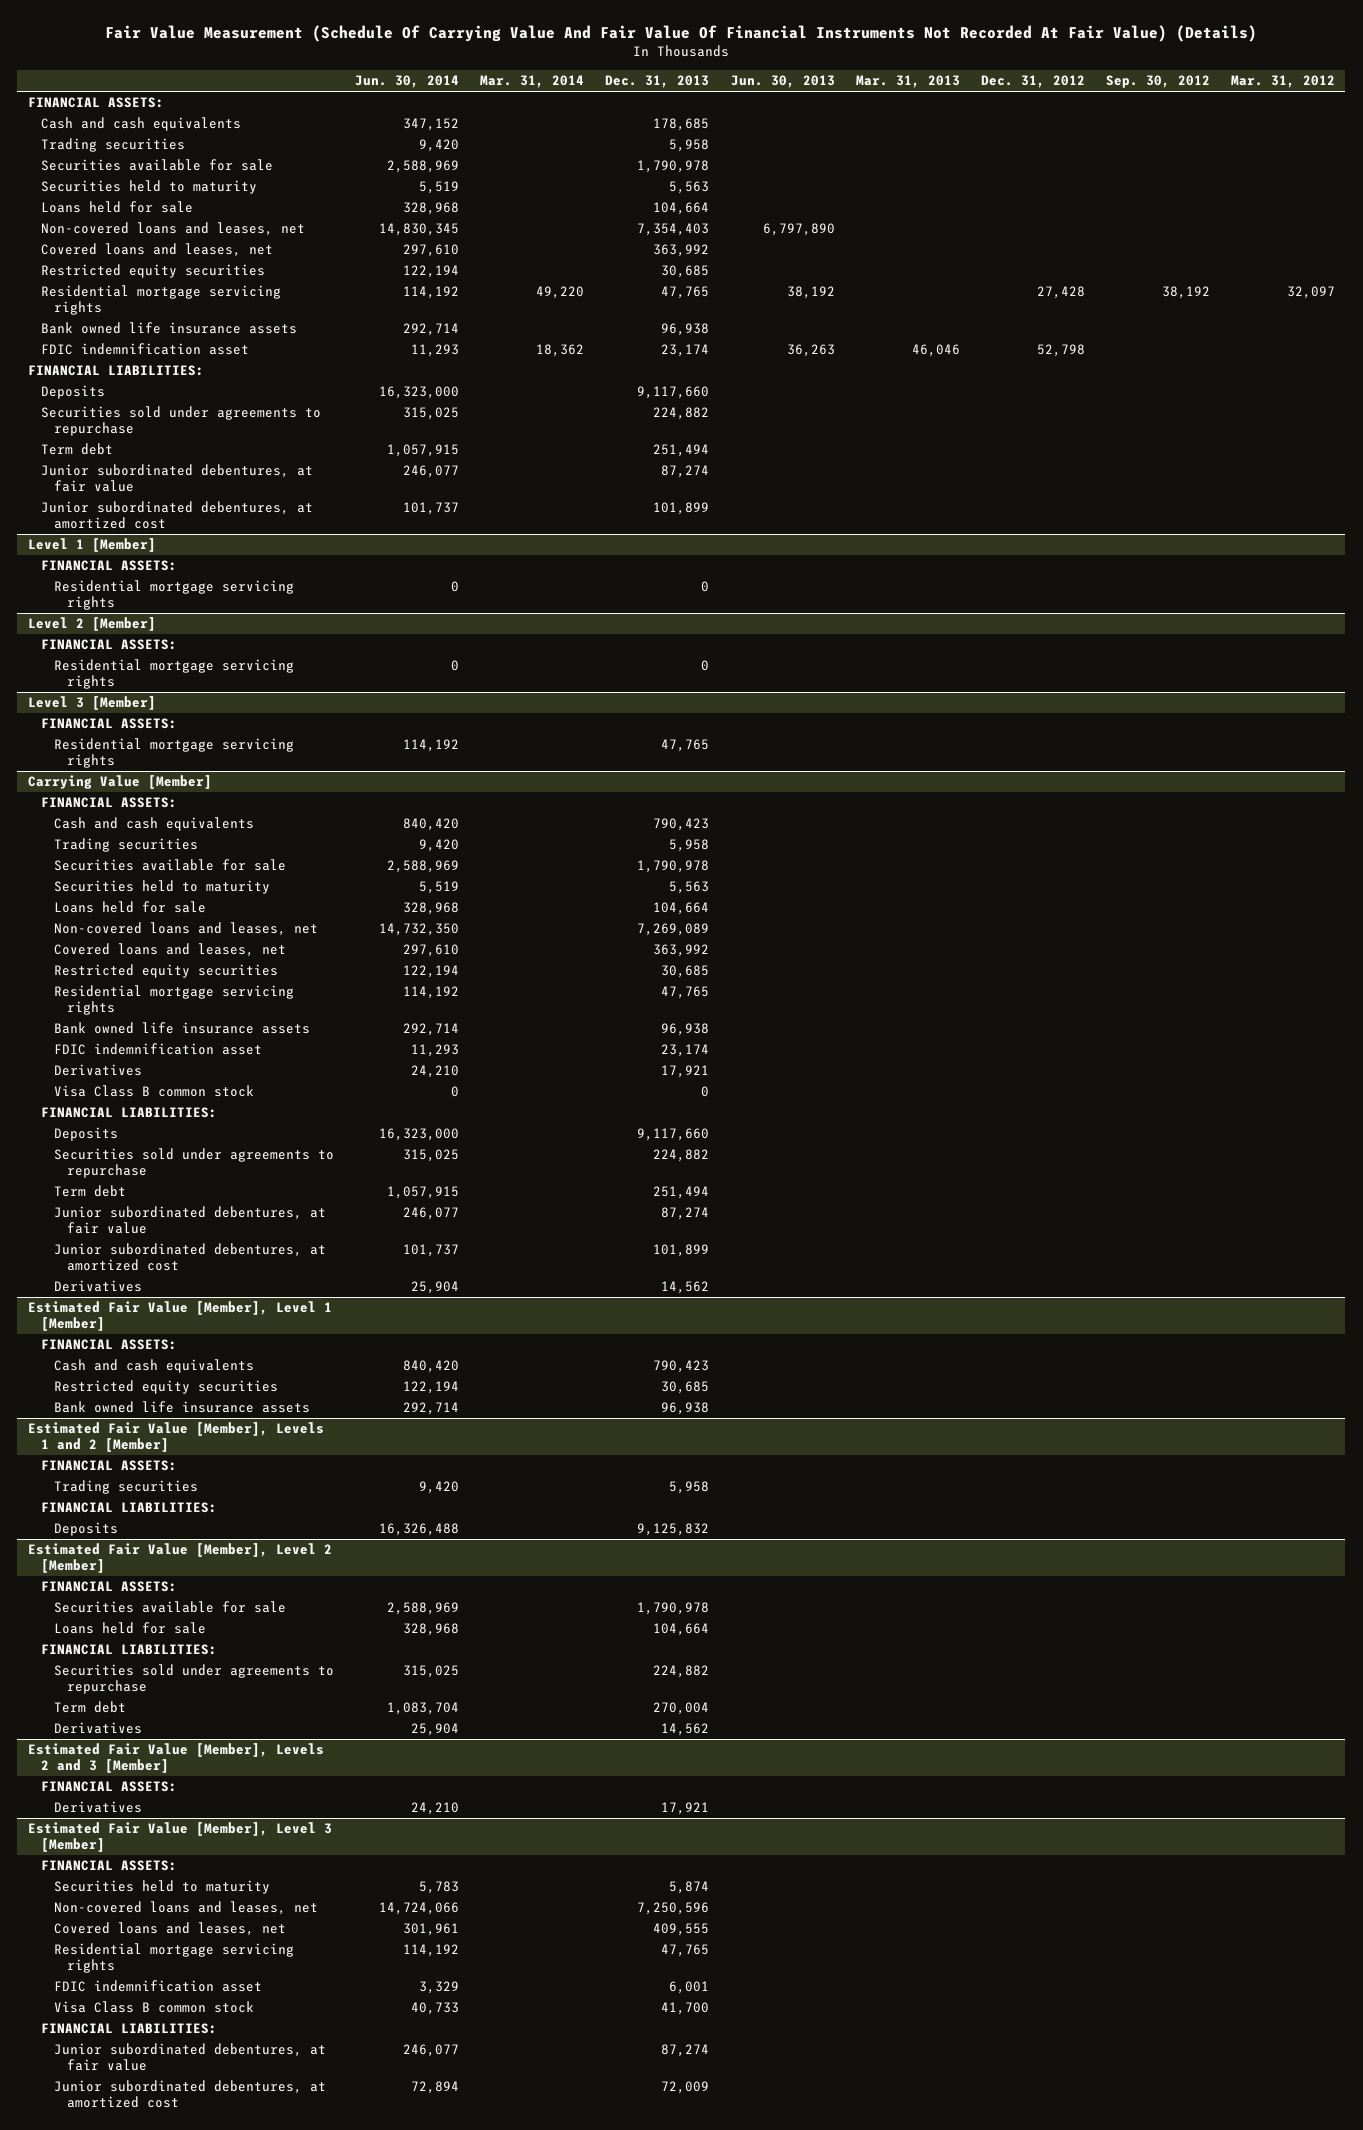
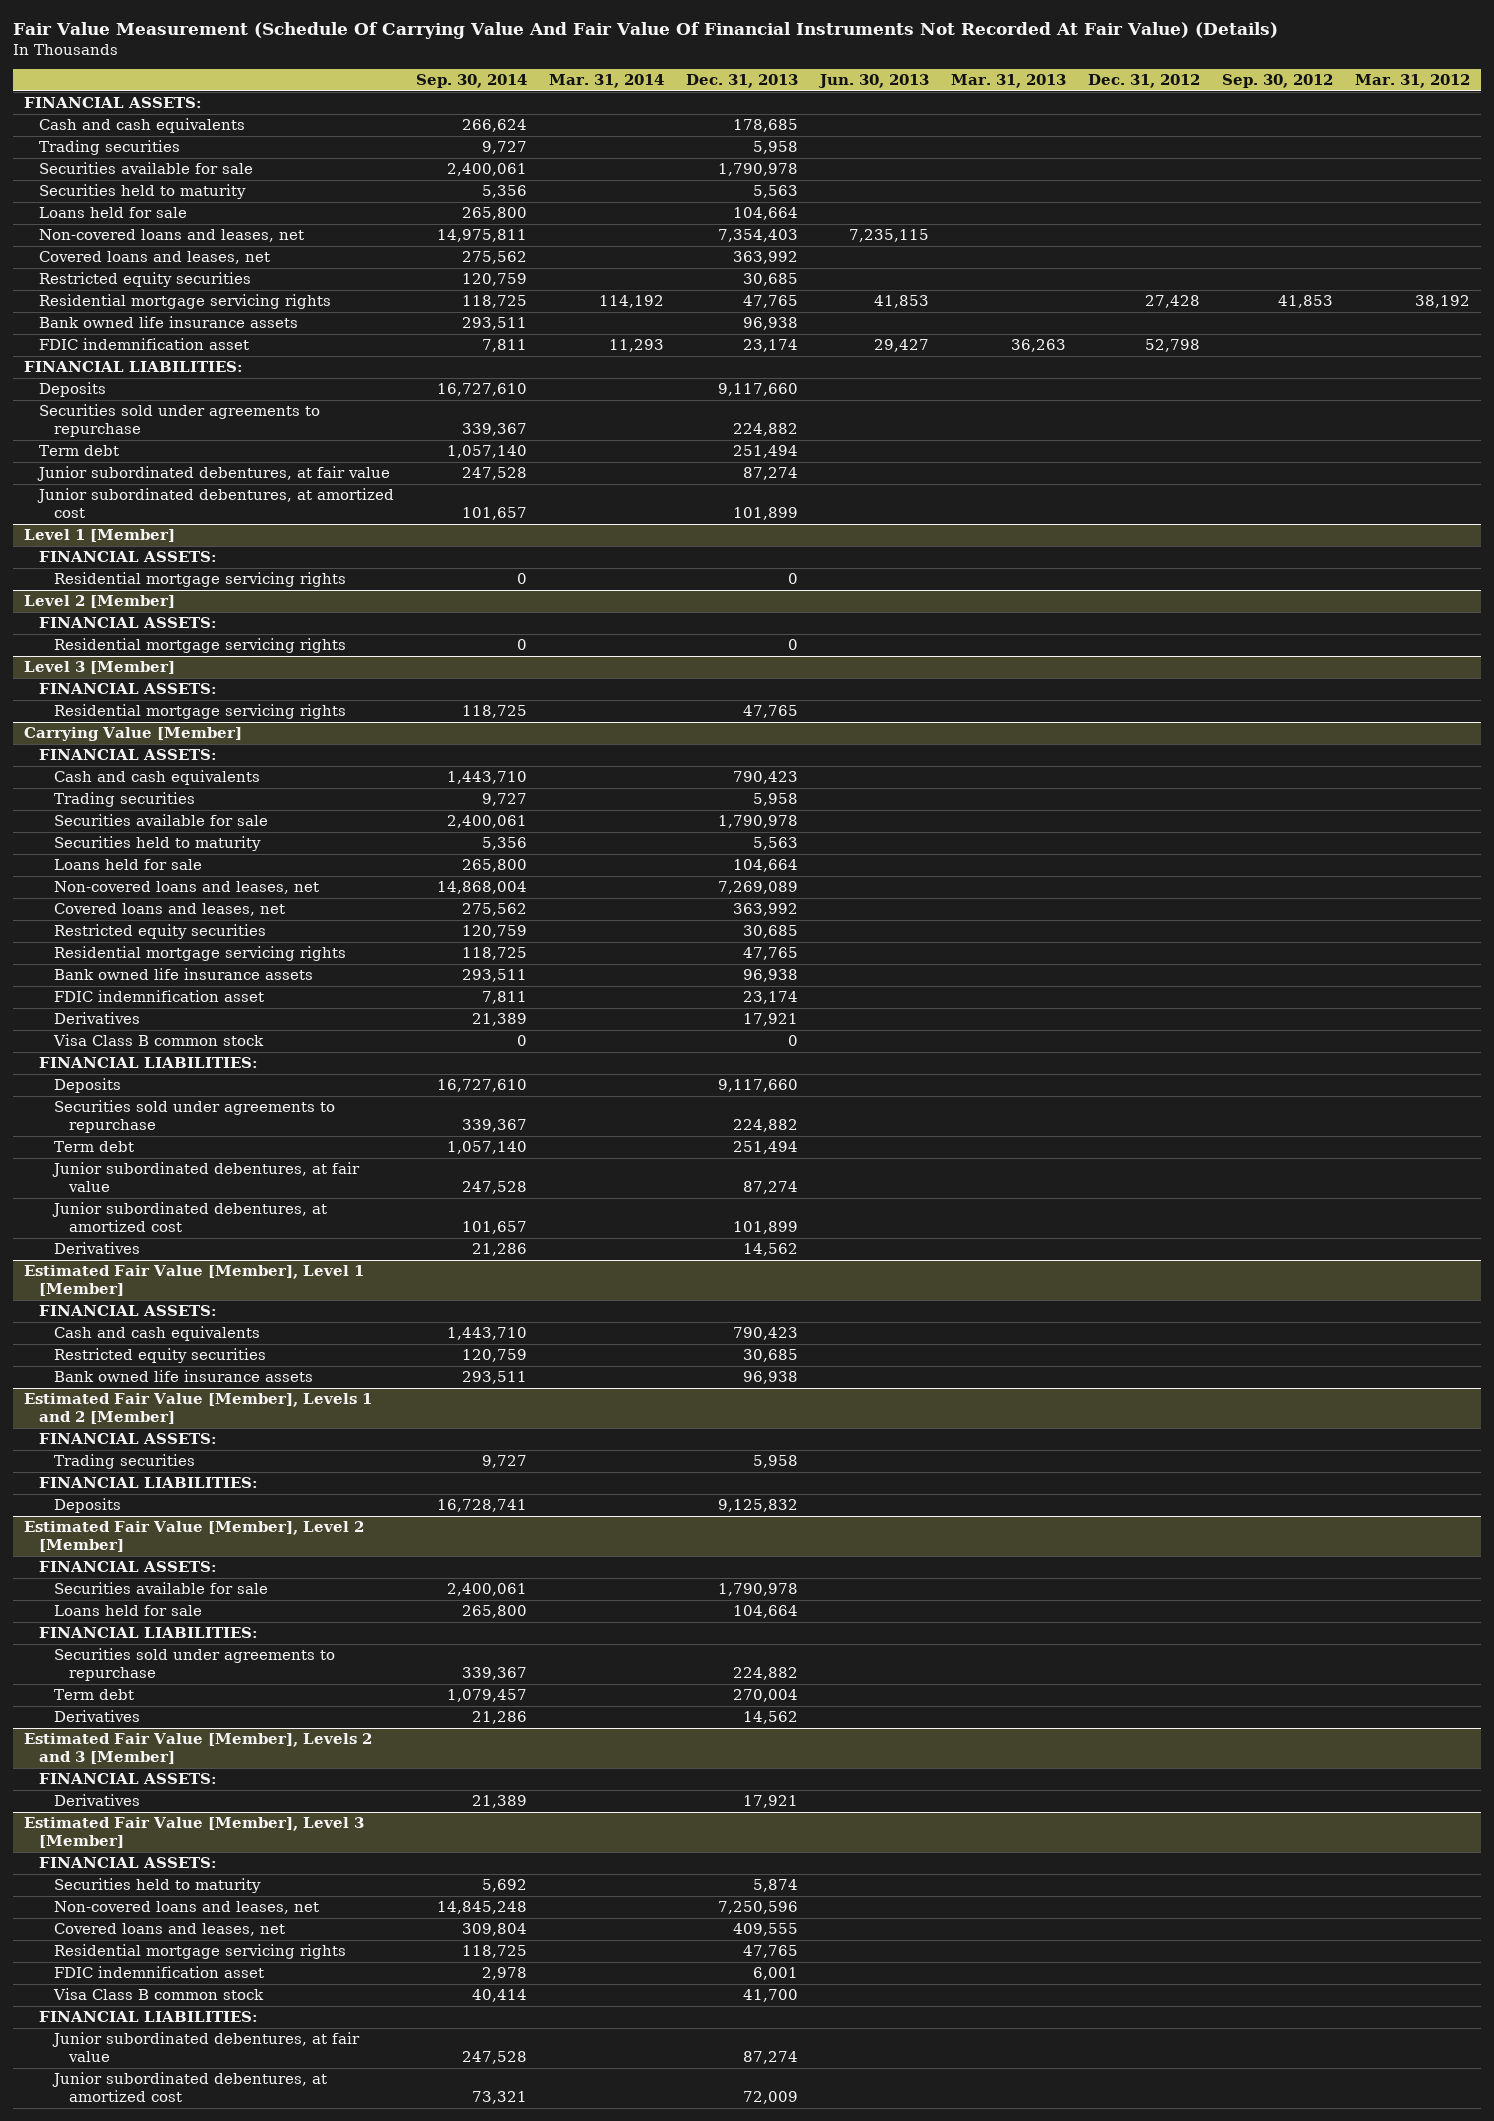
[355,75,460,89] Jun. 30, 2014 -> none
none -> [415,74,527,89] Sep. 30, 2014
[762,223,835,237] 6,797,890 -> [848,229,929,243] 7,235,115
[536,286,585,300] 49,220 -> [598,295,664,309] 114,192
[786,286,835,300] 38,192 -> [873,295,929,309] 41,853
[1161,286,1210,300] 38,192 -> [1277,295,1333,309] 41,853
[1286,286,1335,300] 32,097 -> [1414,295,1470,309] 38,192
[536,344,585,358] 18,362 -> [608,339,664,353] 11,293
[786,344,835,358] 36,263 -> [873,339,929,353] 29,427
[911,344,960,358] 46,046 -> [1010,339,1066,353] 36,263

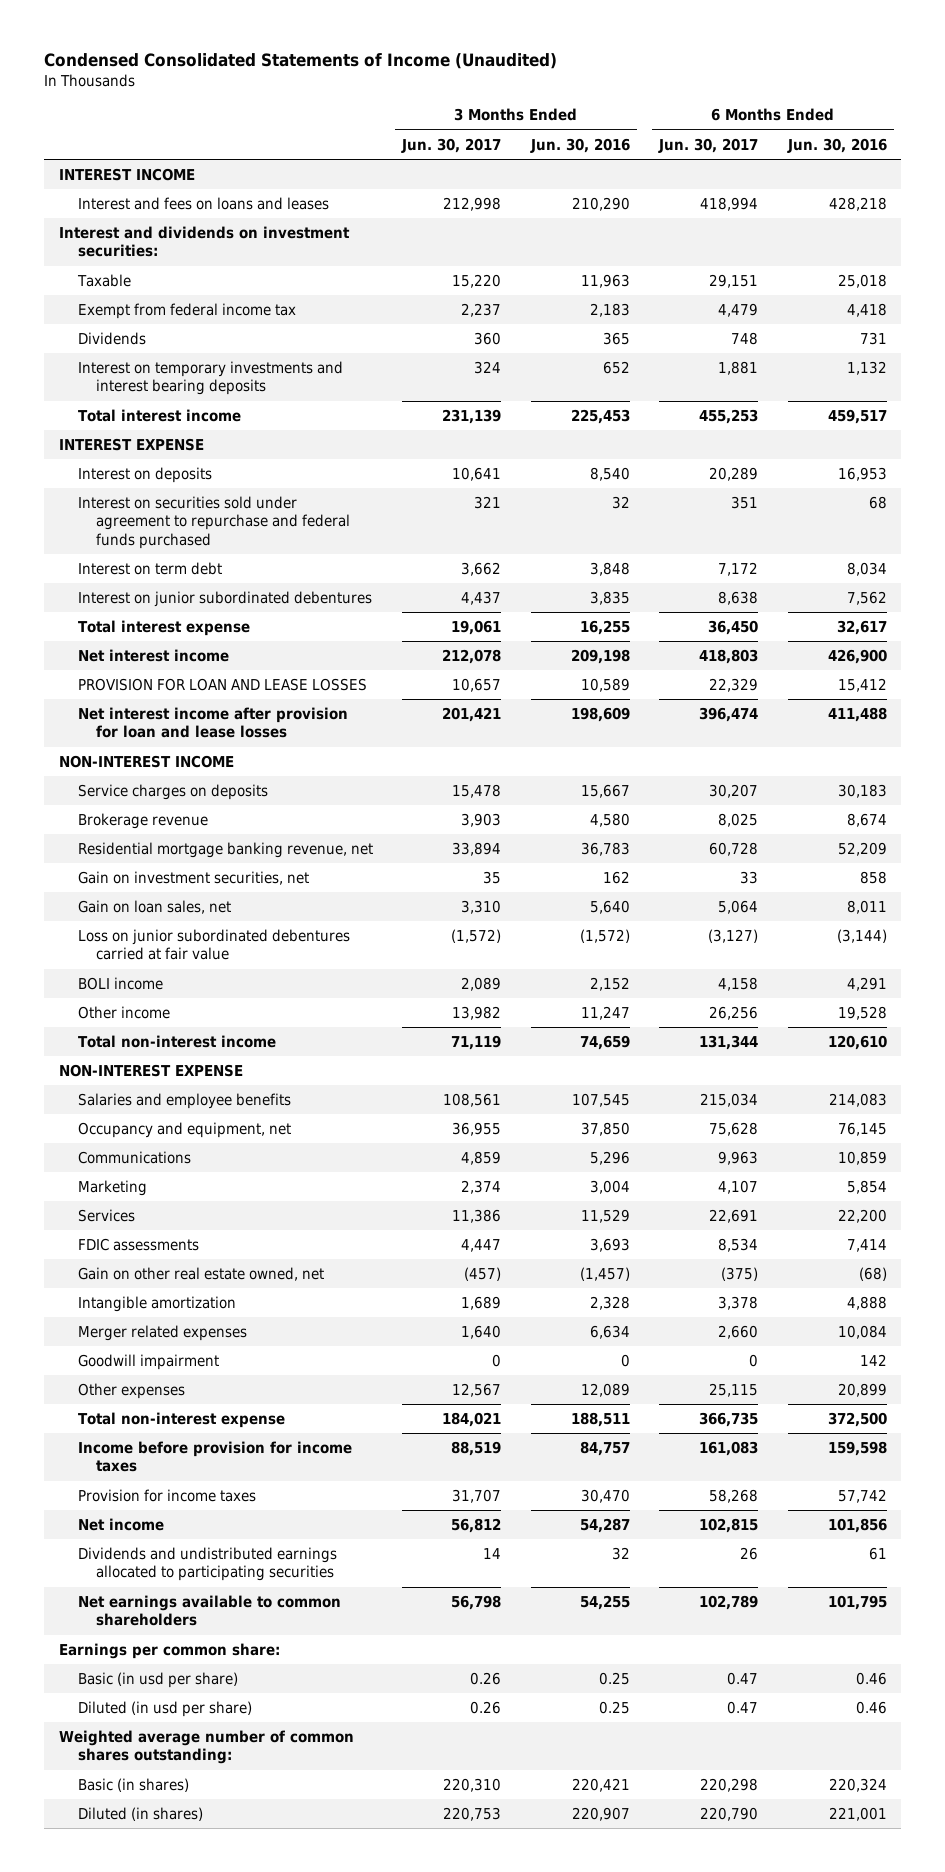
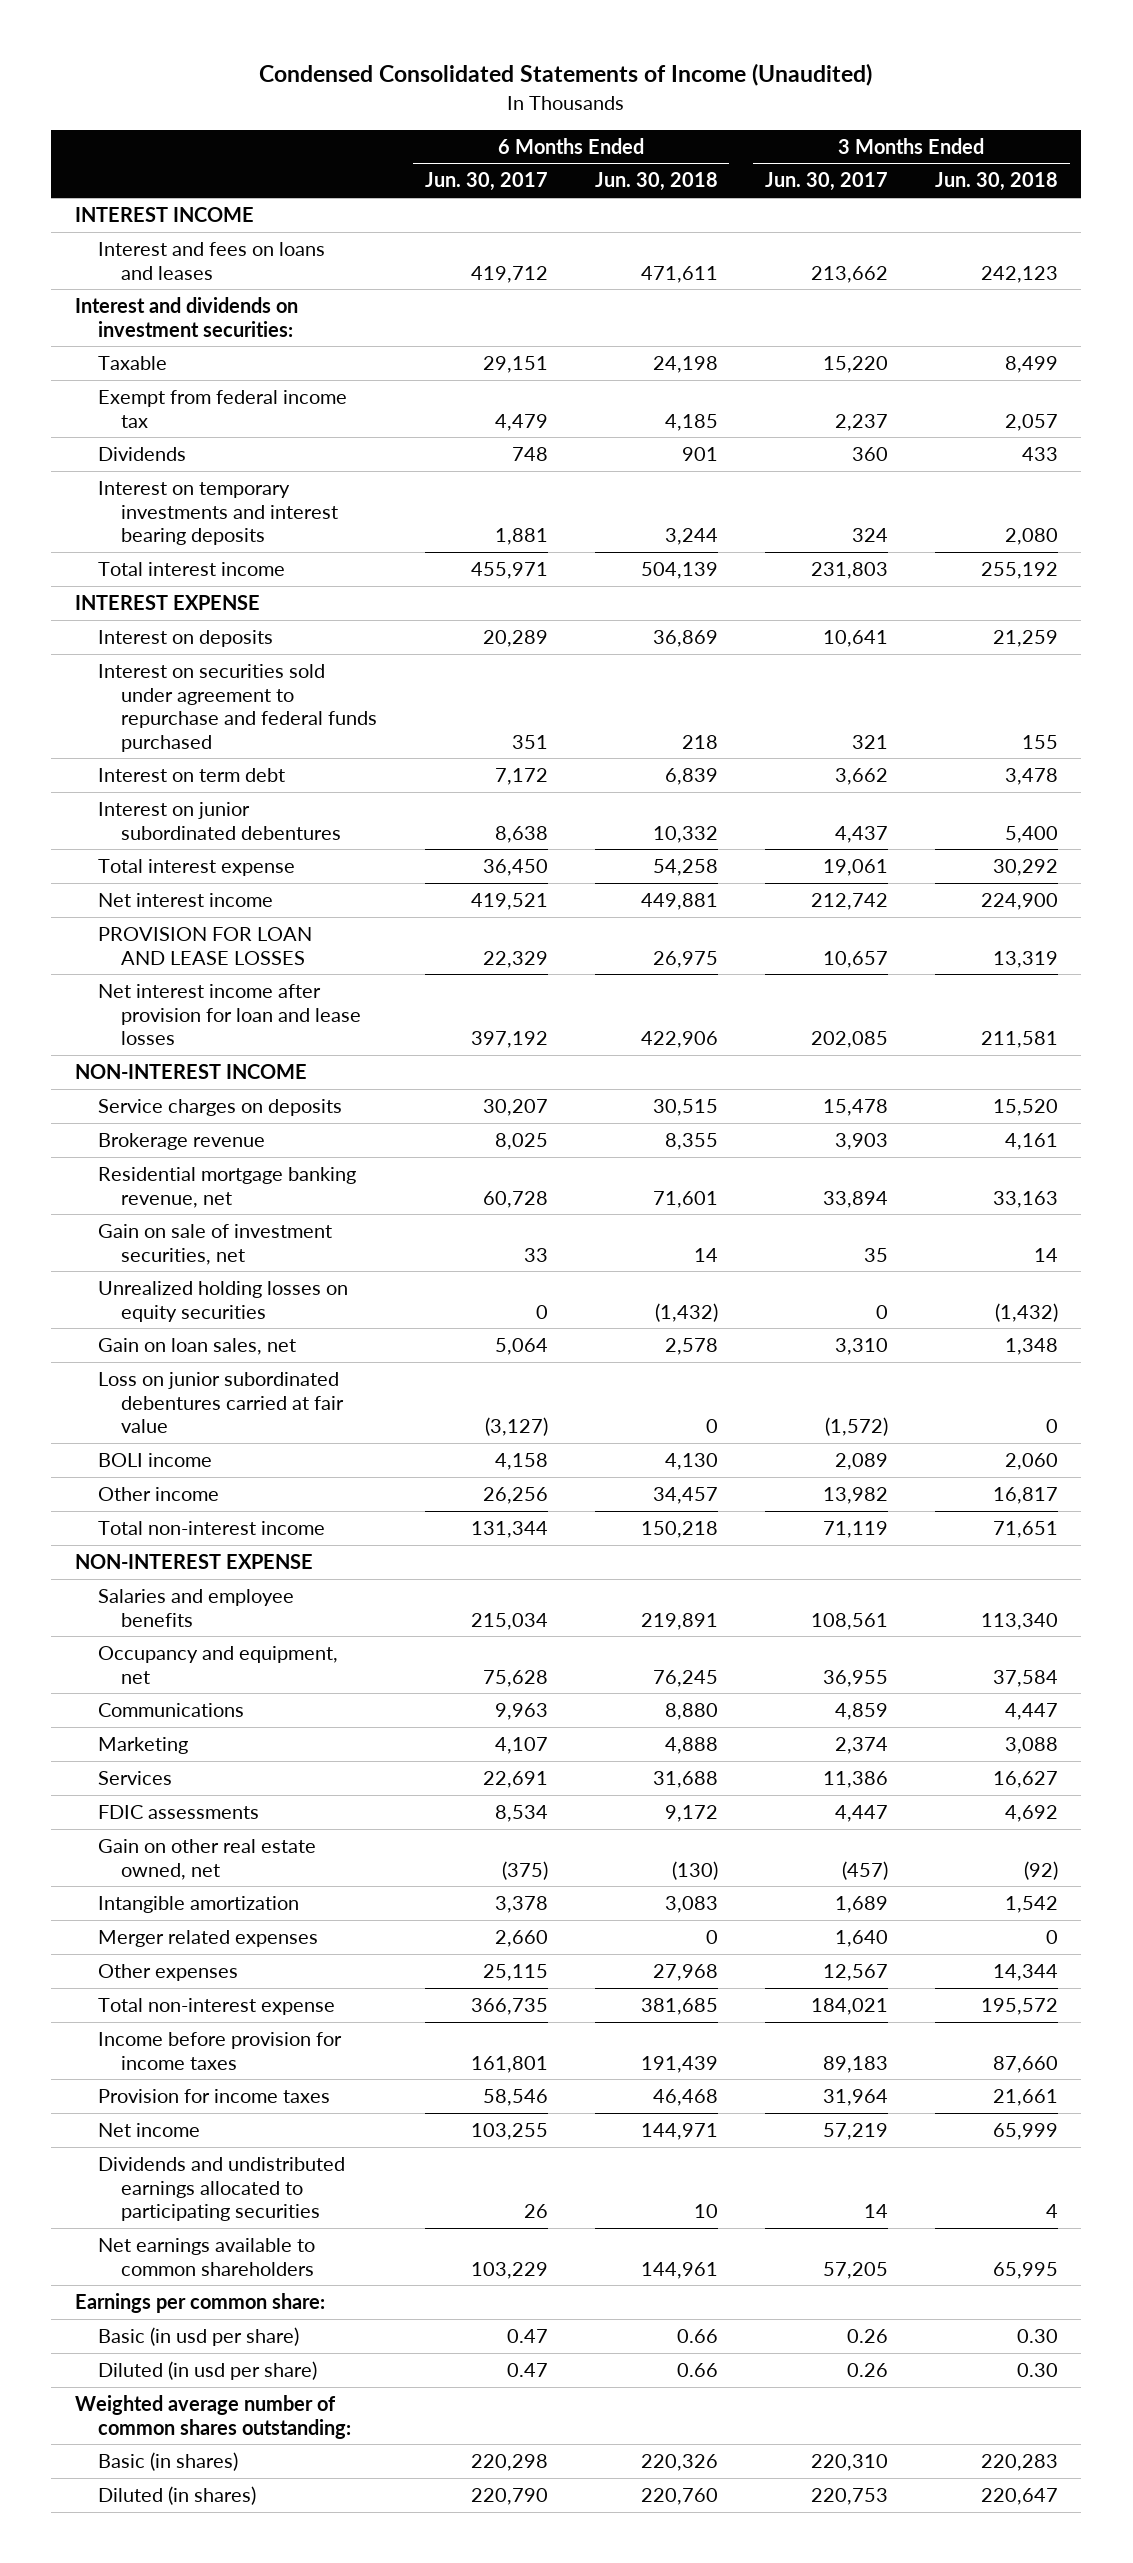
[529,137,630,153] Jun. 30, 2016 -> none
[786,137,887,153] Jun. 30, 2016 -> none
none -> [594,172,718,192] Jun. 30, 2018
none -> [934,172,1058,192] Jun. 30, 2018
[443,196,502,211] 212,998 -> [810,265,888,283] 213,662
[700,196,759,211] 418,994 -> [470,265,548,283] 419,712
[442,408,502,424] 231,139 -> [810,562,888,580] 231,803
[699,408,759,424] 455,253 -> [470,562,548,580] 455,971
[442,648,502,664] 212,078 -> [810,893,888,911] 212,742
[699,648,759,664] 418,803 -> [470,893,548,911] 419,521
[442,706,502,722] 201,421 -> [810,1031,888,1049] 202,085
[699,706,759,722] 396,474 -> [470,1031,548,1049] 397,192
[77,870,309,885] Gain on investment securities, net -> [98,1224,333,1265] Gain on sale of investment securities, net
none -> [98,1281,349,1322] Unrealized holding losses on equity securities
[77,1353,219,1370] Goodwill impairment -> none
[451,1440,502,1456] 88,519 -> [822,2055,888,2073] 89,183
[699,1440,759,1456] 161,083 -> [470,2055,548,2073] 161,801
[452,1488,502,1503] 31,707 -> [822,2089,888,2107] 31,964
[709,1488,759,1503] 58,268 -> [482,2089,548,2107] 58,546
[451,1517,502,1533] 56,812 -> [822,2123,888,2141] 57,219
[699,1517,759,1533] 102,815 -> [470,2123,548,2141] 103,255
[451,1594,502,1610] 56,798 -> [822,2261,888,2279] 57,205
[699,1594,759,1610] 102,789 -> [470,2261,548,2279] 103,229

